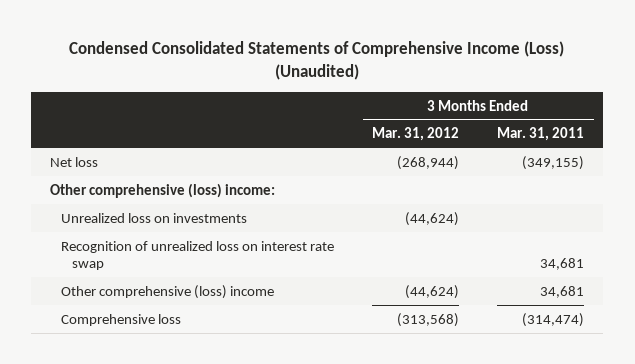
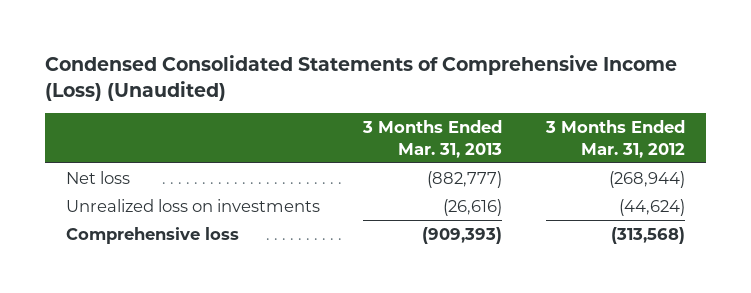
[497,127,585,142] Mar. 31, 2011 -> none
none -> [362,120,503,158] 3 Months Ended Mar. 31, 2013
[50,182,276,198] Other comprehensive (loss) income: -> none
[60,240,334,271] Recognition of unrealized loss on interest rate swap -> none
[60,284,274,299] Other comprehensive (loss) income -> none

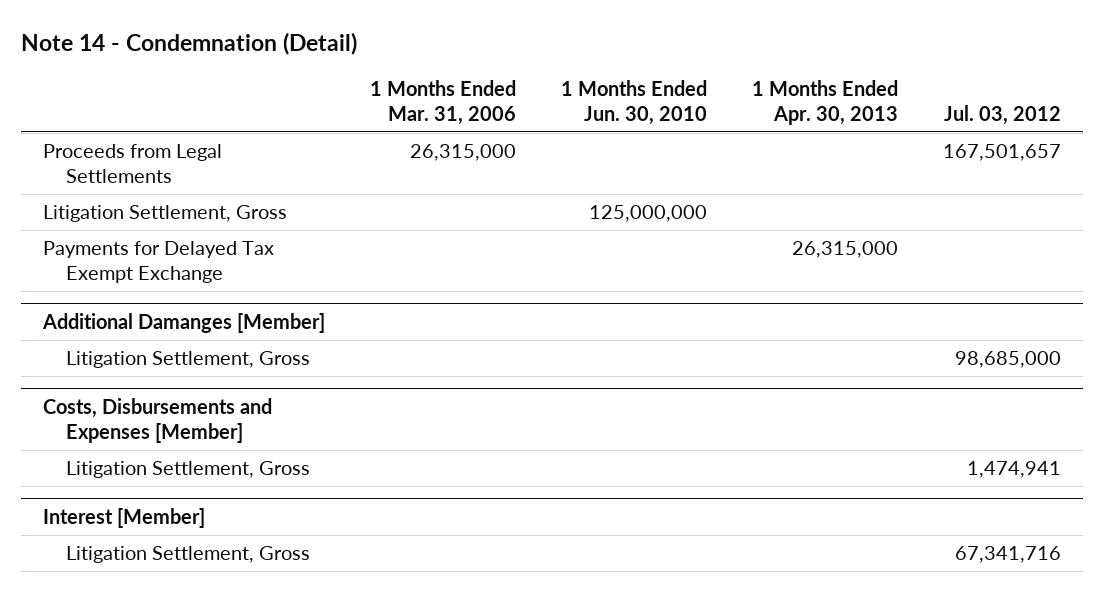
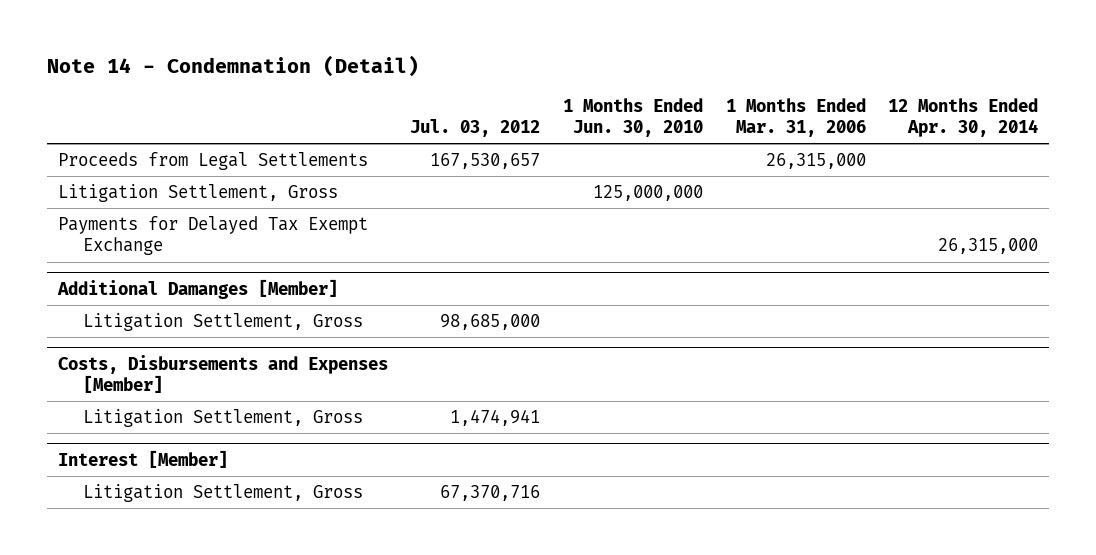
[751,79,898,125] 1 Months Ended Apr. 30, 2013 -> none
none -> [888,97,1039,138] 12 Months Ended Apr. 30, 2014
[942,144,1061,162] 167,501,657 -> [430,153,541,170] 167,530,657
[954,546,1061,564] 67,341,716 -> [440,485,541,502] 67,370,716

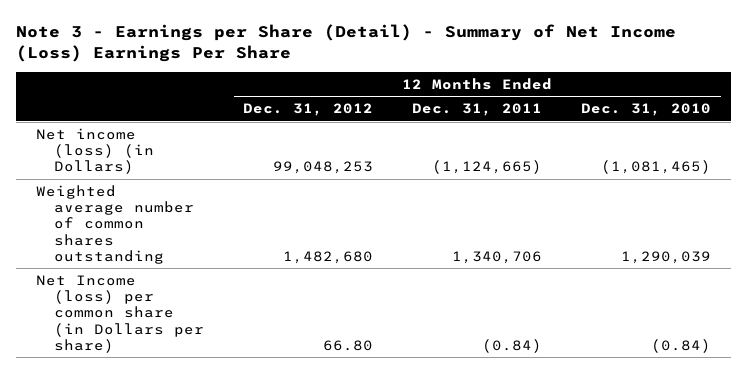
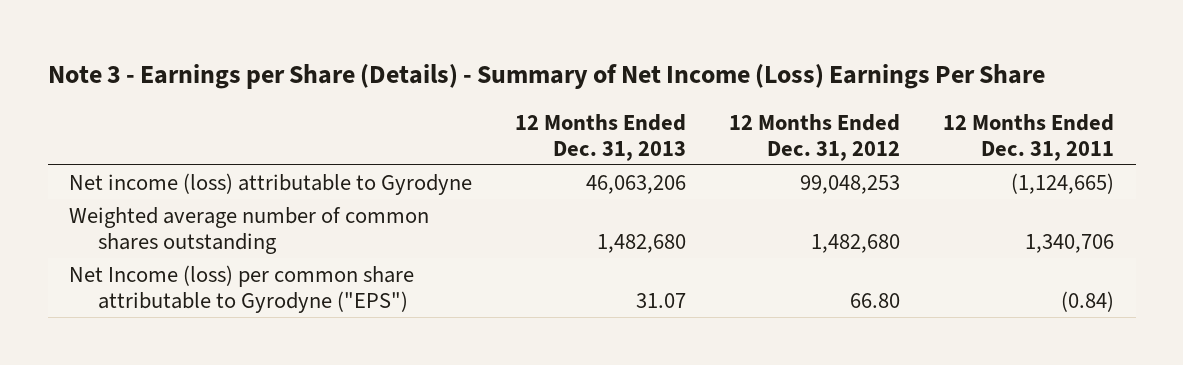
[16,24,677,63] Note 3 - Earnings per Share (Detail) - Summary of Net Income (Loss) Earnings Per Share -> [47,63,1045,89] Note 3 - Earnings per Share (Details) - Summary of Net Income (Loss) Earnings Per Share
[581,103,712,117] Dec. 31, 2010 -> none
none -> [515,113,687,161] 12 Months Ended Dec. 31, 2013
[35,127,155,175] Net income (loss) (in Dollars) -> [69,172,473,195] Net income (loss) attributable to Gyrodyne
[35,274,205,354] Net Income (loss) per common share (in Dollars per share) -> [69,264,415,314] Net Income (loss) per common share attributable to Gyrodyne ("EPS")

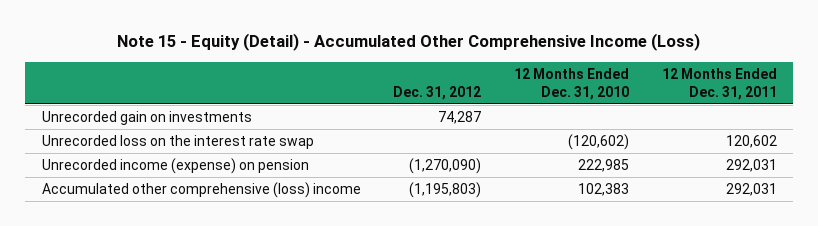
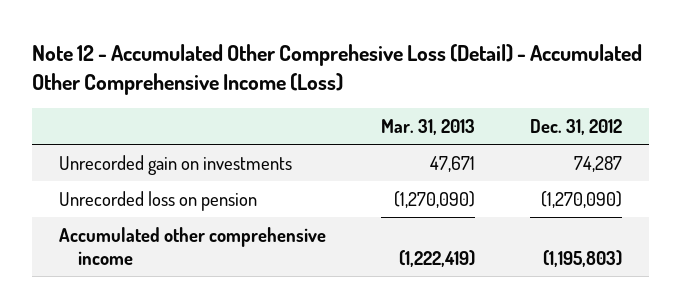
[117,33,701,52] Note 15 - Equity (Detail) - Accumulated Other Comprehensive Income (Loss) -> [31,43,642,95] Note 12 - Accumulated Other Comprehesive Loss (Detail) - Accumulated Other Comprehensive Income (Loss)
[514,67,630,100] 12 Months Ended Dec. 31, 2010 -> none
[661,67,777,100] 12 Months Ended Dec. 31, 2011 -> none
none -> [381,118,476,135] Mar. 31, 2013
[41,134,314,149] Unrecorded loss on the interest rate swap -> none
[41,157,309,174] Unrecorded income (expense) on pension -> [59,190,258,211] Unrecorded loss on pension
[41,181,361,198] Accumulated other comprehensive (loss) income -> [59,226,327,266] Accumulated other comprehensive income

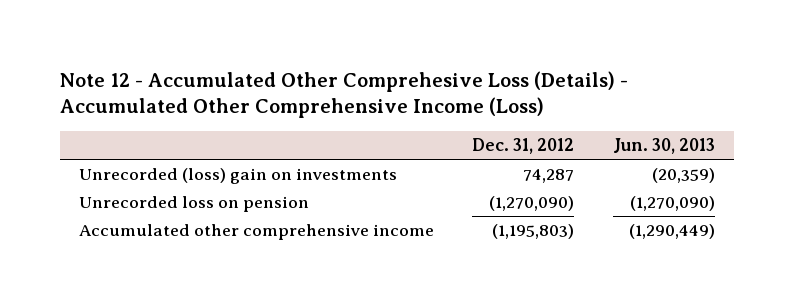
[31,43,642,95] Note 12 - Accumulated Other Comprehesive Loss (Detail) - Accumulated Other Comprehensive Income (Loss) -> [59,70,628,119] Note 12 - Accumulated Other Comprehesive Loss (Details) - Accumulated Other Comprehensive Income (Loss)
[381,118,476,135] Mar. 31, 2013 -> none
none -> [612,137,715,154] Jun. 30, 2013
[59,154,293,175] Unrecorded gain on investments -> [78,168,397,185] Unrecorded (loss) gain on investments

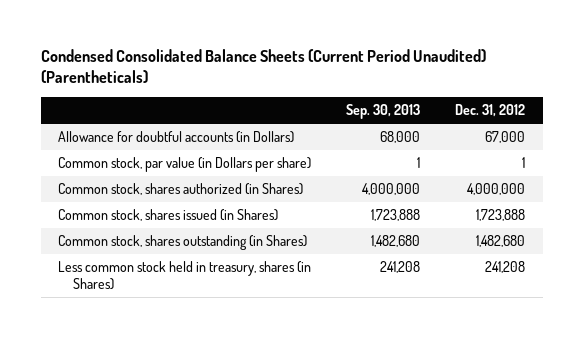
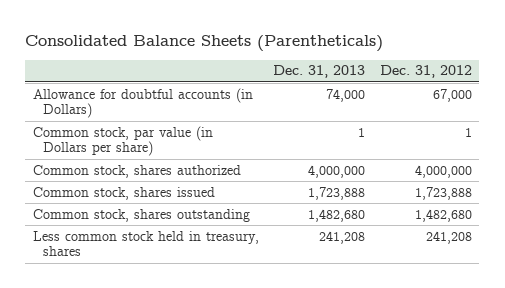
[40,48,486,84] Condensed Consolidated Balance Sheets (Current Period Unaudited) (Parentheticals) -> [25,35,384,53] Consolidated Balance Sheets (Parentheticals)
[346,104,421,120] Sep. 30, 2013 -> none
none -> [273,65,366,79] Dec. 31, 2013
[58,183,304,196] Common stock, shares authorized (in Shares) -> [32,164,241,178] Common stock, shares authorized
[58,209,279,222] Common stock, shares issued (in Shares) -> [32,186,215,200] Common stock, shares issued
[58,235,308,251] Common stock, shares outstanding (in Shares) -> [32,208,250,222] Common stock, shares outstanding
[58,261,312,290] Less common stock held in treasury, shares (in Shares) -> [32,230,259,257] Less common stock held in treasury, shares

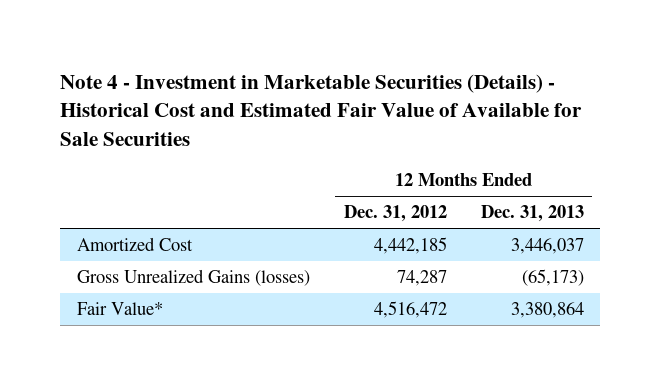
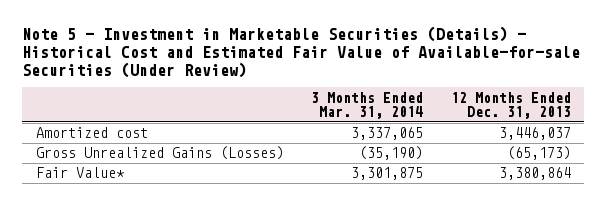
[60,73,583,147] Note 4 - Investment in Marketable Securities (Details) - Historical Cost and Estimated Fair Value of Available for Sale Securities -> [22,26,581,78] Note 5 - Investment in Marketable Securities (Details) - Historical Cost and Estimated Fair Value of Available-for-sale Securities (Under Review)
[343,205,447,223] Dec. 31, 2012 -> none
none -> [311,91,424,119] 3 Months Ended Mar. 31, 2014
[77,237,194,252] Amortized Cost -> [35,127,148,139] Amortized cost
[77,269,311,287] Gross Unrealized Gains (losses) -> [35,146,284,161] Gross Unrealized Gains (Losses)

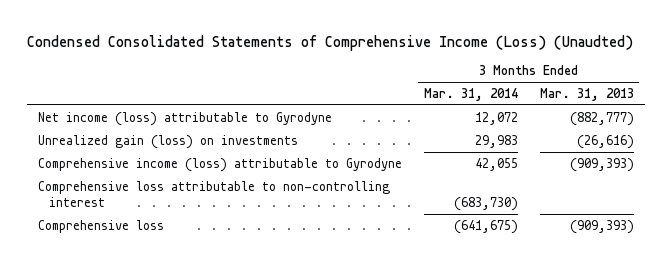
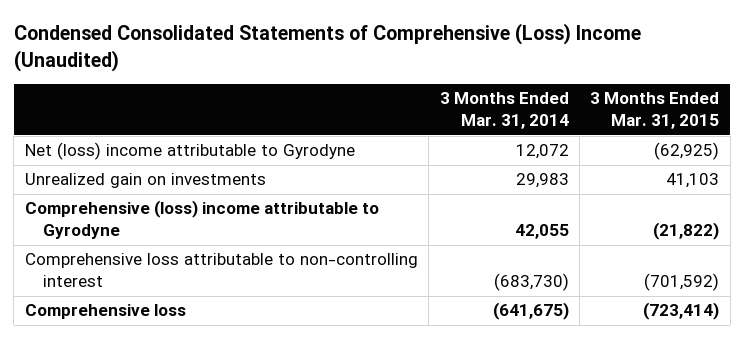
[26,34,633,51] Condensed Consolidated Statements of Comprehensive Income (Loss) (Unaudted) -> [13,23,641,72] Condensed Consolidated Statements of Comprehensive (Loss) Income (Unaudited)
[539,87,634,101] Mar. 31, 2013 -> none
none -> [590,92,720,130] 3 Months Ended Mar. 31, 2015
[37,111,332,126] Net income (loss) attributable to Gyrodyne -> [24,142,355,161] Net (loss) income attributable to Gyrodyne
[37,134,298,149] Unrealized gain (loss) on investments -> [24,173,266,189] Unrealized gain on investments
[37,157,402,172] Comprehensive income (loss) attributable to Gyrodyne -> [24,200,379,240] Comprehensive (loss) income attributable to Gyrodyne

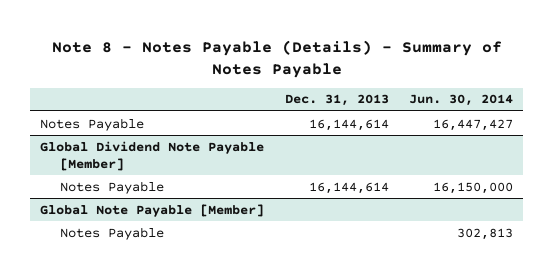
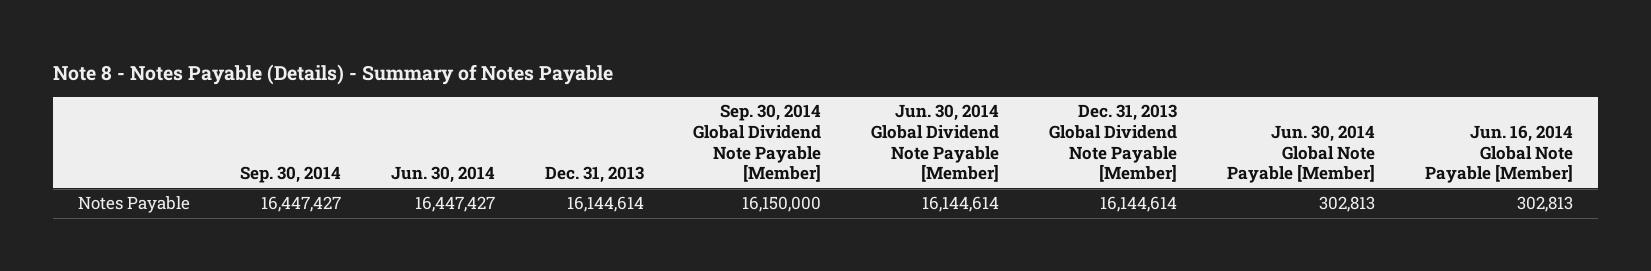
none -> [239,166,341,184] Sep. 30, 2014
none -> [693,104,822,183] Sep. 30, 2014 Global Dividend Note Payable [Member]
none -> [871,104,1000,183] Jun. 30, 2014 Global Dividend Note Payable [Member]
none -> [1049,104,1178,183] Dec. 31, 2013 Global Dividend Note Payable [Member]
none -> [1227,124,1376,184] Jun. 30, 2014 Global Note Payable [Member]
none -> [1424,124,1573,184] Jun. 16, 2014 Global Note Payable [Member]
[39,140,264,171] Global Dividend Note Payable [Member] -> none
[59,180,164,194] Notes Payable -> none
[39,203,264,217] Global Note Payable [Member] -> none
[59,226,164,240] Notes Payable -> none

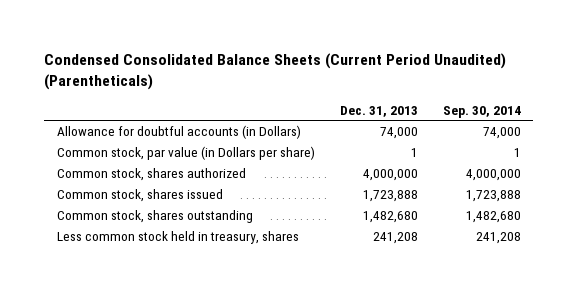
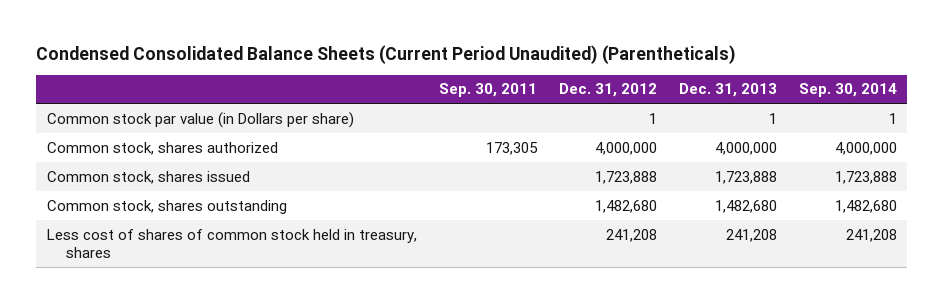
none -> [438,83,537,98] Sep. 30, 2011
none -> [558,83,657,98] Dec. 31, 2012
[56,125,301,140] Allowance for doubtful accounts (in Dollars) -> none
[56,146,315,161] Common stock, par value (in Dollars per share) -> [47,111,355,128] Common stock par value (in Dollars per share)
[56,231,299,245] Less common stock held in treasury, shares -> [47,228,418,259] Less cost of shares of common stock held in treasury, shares

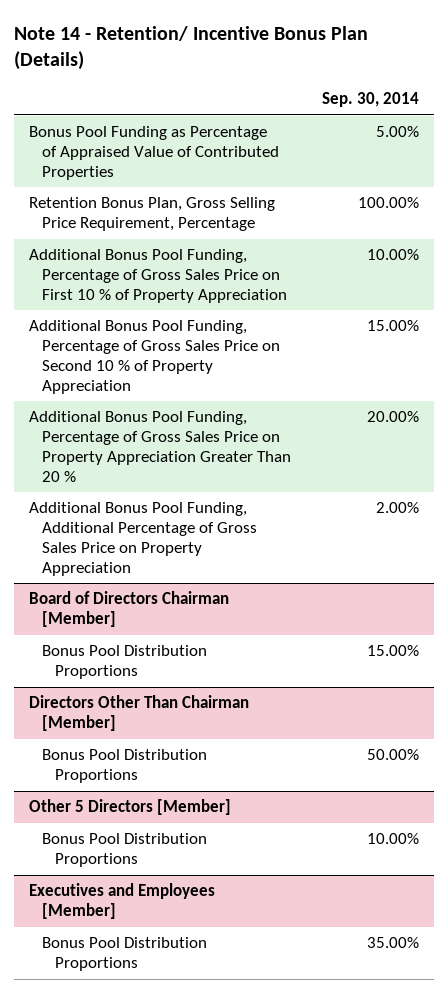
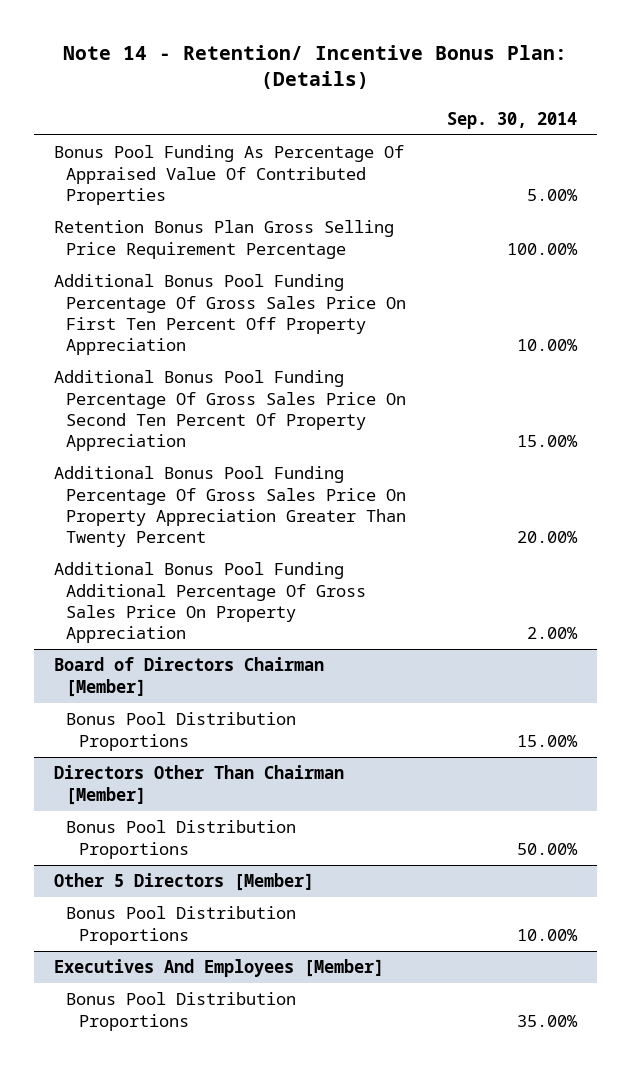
[13,25,368,70] Note 14 - Retention/ Incentive Bonus Plan (Details) -> [63,44,568,89] Note 14 - Retention/ Incentive Bonus Plan: (Details)
[29,126,280,180] Bonus Pool Funding as Percentage of Appraised Value of Contributed Properties -> [53,145,404,205] Bonus Pool Funding As Percentage Of Appraised Value Of Contributed Properties
[29,197,276,232] Retention Bonus Plan, Gross Selling Price Requirement, Percentage -> [53,220,394,259] Retention Bonus Plan Gross Selling Price Requirement Percentage
[29,249,288,303] Additional Bonus Pool Funding, Percentage of Gross Sales Price on First 10 % of Property Appreciation -> [53,274,407,356] Additional Bonus Pool Funding Percentage Of Gross Sales Price On First Ten Percent Off Property Appreciation
[29,320,281,394] Additional Bonus Pool Funding, Percentage of Gross Sales Price on Second 10 % of Property Appreciation -> [53,370,407,452] Additional Bonus Pool Funding Percentage Of Gross Sales Price On Second Ten Percent Of Property Appreciation
[29,411,292,482] Additional Bonus Pool Funding, Percentage of Gross Sales Price on Property Appreciation Greater Than 20 % -> [53,466,407,548] Additional Bonus Pool Funding Percentage Of Gross Sales Price On Property Appreciation Greater Than Twenty Percent
[29,502,258,576] Additional Bonus Pool Funding, Additional Percentage of Gross Sales Price on Property Appreciation -> [53,562,367,644] Additional Bonus Pool Funding Additional Percentage Of Gross Sales Price On Property Appreciation
[29,883,216,920] Executives and Employees [Member] -> [53,959,384,978] Executives And Employees [Member]

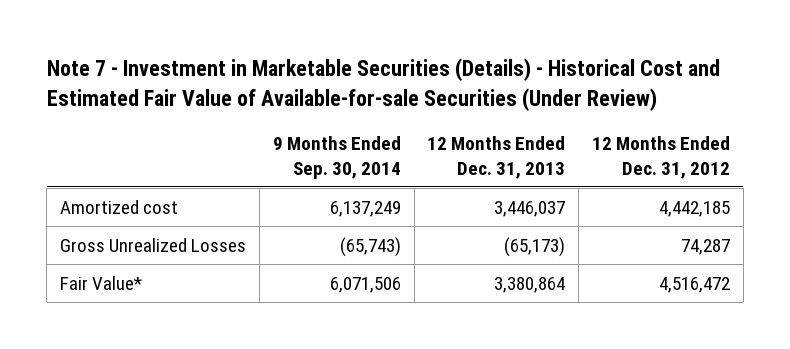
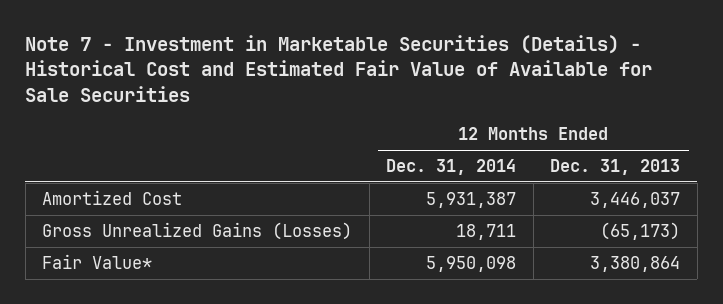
[46,58,720,111] Note 7 - Investment in Marketable Securities (Details) - Historical Cost and Estimated Fair Value of Available-for-sale Securities (Under Review) -> [25,34,653,102] Note 7 - Investment in Marketable Securities (Details) - Historical Cost and Estimated Fair Value of Available for Sale Securities
[272,136,401,179] 9 Months Ended Sep. 30, 2014 -> none
[591,136,730,179] 12 Months Ended Dec. 31, 2012 -> none
none -> [386,158,517,175] Dec. 31, 2014
[60,199,179,214] Amortized cost -> [42,189,183,205] Amortized Cost
[60,237,247,252] Gross Unrealized Losses -> [42,221,353,240] Gross Unrealized Gains (Losses)

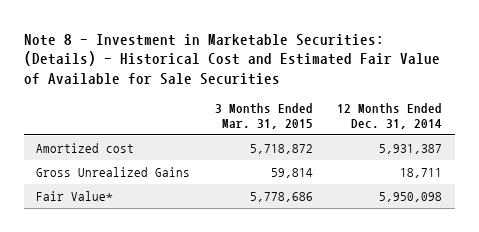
[25,34,653,102] Note 7 - Investment in Marketable Securities (Details) - Historical Cost and Estimated Fair Value of Available for Sale Securities -> [24,33,441,86] Note 8 - Investment in Marketable Securities: (Details) - Historical Cost and Estimated Fair Value of Available for Sale Securities
[550,158,681,175] Dec. 31, 2013 -> none
none -> [214,102,313,129] 3 Months Ended Mar. 31, 2015
[42,189,183,205] Amortized Cost -> [36,143,135,154] Amortized cost
[42,221,353,240] Gross Unrealized Gains (Losses) -> [36,167,191,178] Gross Unrealized Gains

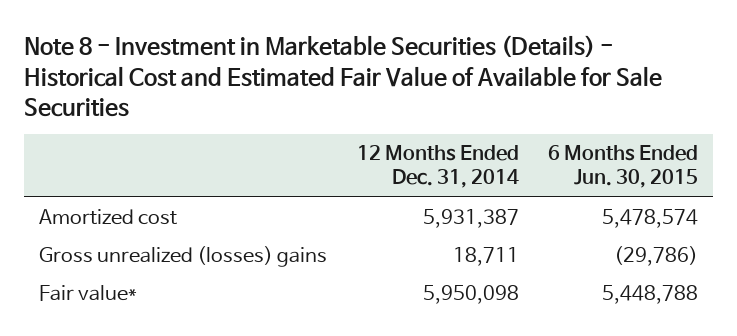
[24,33,441,86] Note 8 - Investment in Marketable Securities: (Details) - Historical Cost and Estimated Fair Value of Available for Sale Securities -> [24,35,663,117] Note 8 - Investment in Marketable Securities (Details) - Historical Cost and Estimated Fair Value of Available for Sale Securities
[214,102,313,129] 3 Months Ended Mar. 31, 2015 -> none
none -> [548,145,699,189] 6 Months Ended Jun. 30, 2015
[36,167,191,178] Gross Unrealized Gains -> [39,246,328,268] Gross unrealized (losses) gains
[36,191,114,202] Fair Value* -> [39,285,138,302] Fair value*

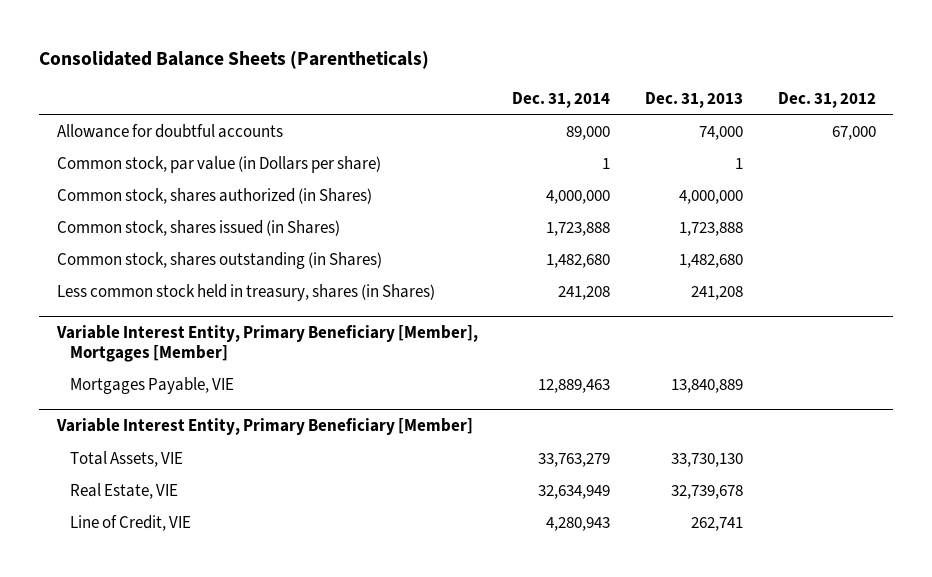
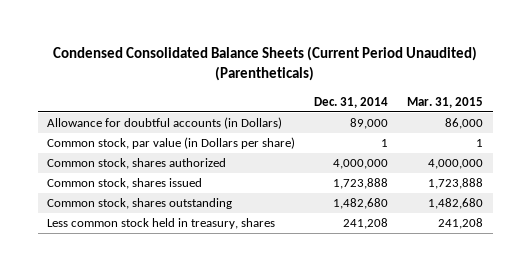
[39,51,430,70] Consolidated Balance Sheets (Parentheticals) -> [53,46,478,82] Condensed Consolidated Balance Sheets (Current Period Unaudited) (Parentheticals)
[645,91,744,108] Dec. 31, 2013 -> none
[777,91,876,108] Dec. 31, 2012 -> none
none -> [407,96,484,108] Mar. 31, 2015
[56,123,283,138] Allowance for doubtful accounts -> [47,117,283,130] Allowance for doubtful accounts (in Dollars)
[55,325,478,363] Variable Interest Entity, Primary Beneficiary [Member], Mortgages [Member] -> none
[70,376,235,394] Mortgages Payable, VIE -> none
[55,418,473,436] Variable Interest Entity, Primary Beneficiary [Member] -> none
[70,450,184,467] Total Assets, VIE -> none
[70,482,179,499] Real Estate, VIE -> none
[70,514,192,531] Line of Credit, VIE -> none
[56,187,372,204] Common stock, shares authorized (in Shares) -> [47,158,227,170] Common stock, shares authorized
[56,219,340,236] Common stock, shares issued (in Shares) -> [47,178,203,190] Common stock, shares issued
[56,251,382,269] Common stock, shares outstanding (in Shares) -> [47,198,233,210] Common stock, shares outstanding
[56,283,435,301] Less common stock held in treasury, shares (in Shares) -> [47,218,276,230] Less common stock held in treasury, shares

